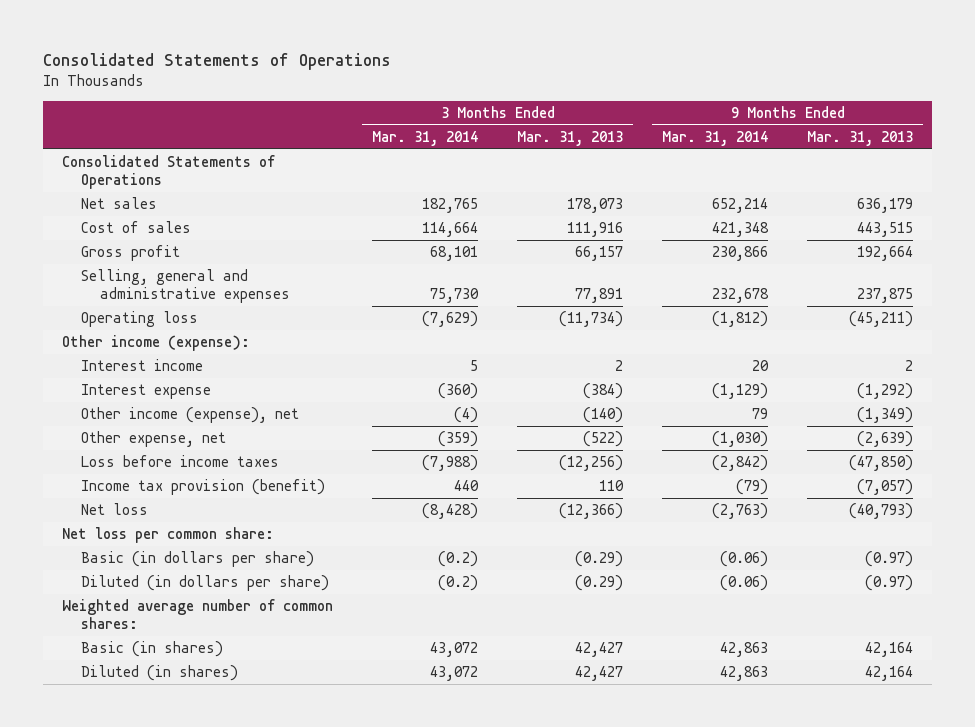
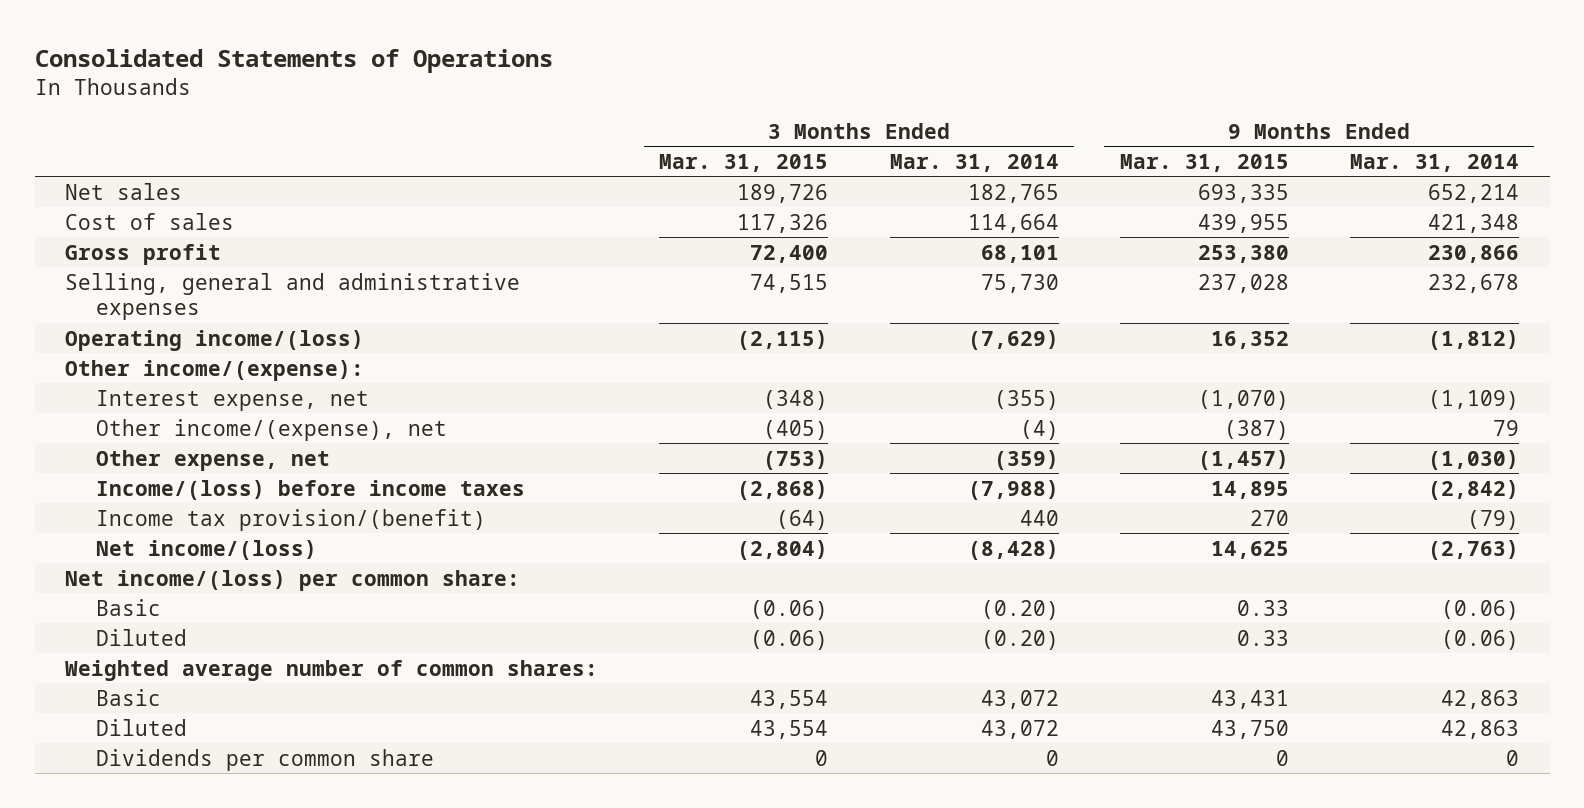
[517,130,624,146] Mar. 31, 2013 -> none
[807,130,914,146] Mar. 31, 2013 -> none
none -> [659,153,829,172] Mar. 31, 2015
none -> [1119,153,1289,172] Mar. 31, 2015
[62,155,276,189] Consolidated Statements of Operations -> none
[81,359,204,372] Interest income -> none
[81,311,199,328] Operating loss -> [65,329,365,351] Operating income/(loss)
[62,335,251,352] Other income (expense): -> [65,359,365,381] Other income/(expense):
[81,384,212,400] Interest expense -> [96,389,370,411] Interest expense, net
[438,383,479,400] (360) -> [993,389,1059,410] (355)
[712,383,769,400] (1,129) -> [1428,389,1520,410] (1,109)
[81,407,300,424] Other income (expense), net -> [96,418,448,441] Other income/(expense), net
[81,455,280,468] Loss before income taxes -> [96,479,526,500] Income/(loss) before income taxes
[81,479,326,496] Income tax provision (benefit) -> [96,508,487,531] Income tax provision/(benefit)
[81,503,149,516] Net loss -> [96,539,318,560] Net income/(loss)
[62,527,275,544] Net loss per common share: -> [65,569,521,591] Net income/(loss) per common share:
[81,551,315,568] Basic (in dollars per share) -> [96,598,162,616] Basic
[438,551,479,568] (0.2) -> [980,599,1059,620] (0.20)
[81,575,330,592] Diluted (in dollars per share) -> [96,628,188,646] Diluted
[438,575,479,592] (0.2) -> [980,629,1059,650] (0.20)
[81,641,224,658] Basic (in shares) -> [96,688,162,706] Basic
[81,665,239,682] Diluted (in shares) -> [96,718,188,736] Diluted
none -> [96,748,435,771] Dividends per common share

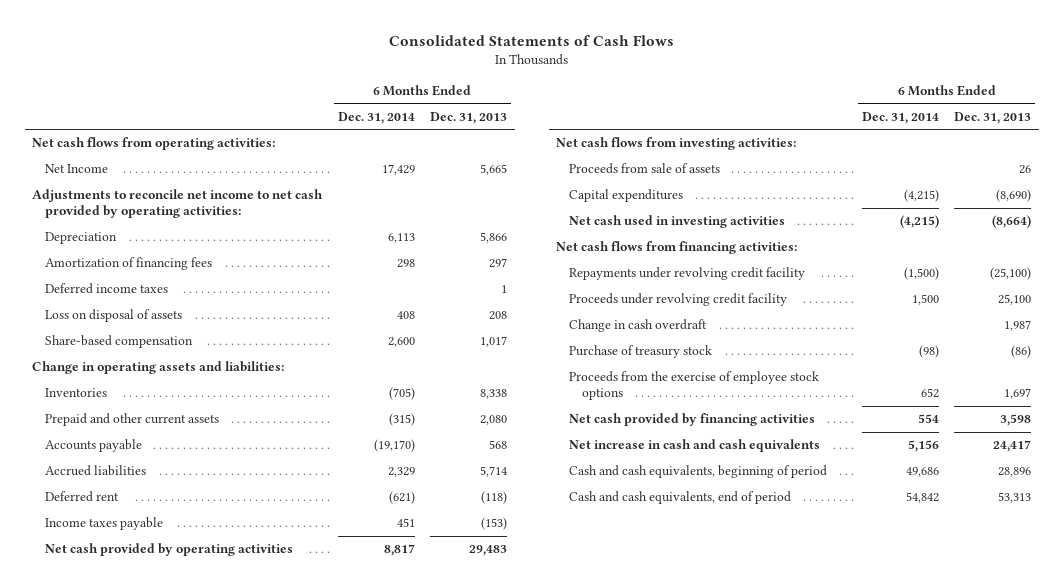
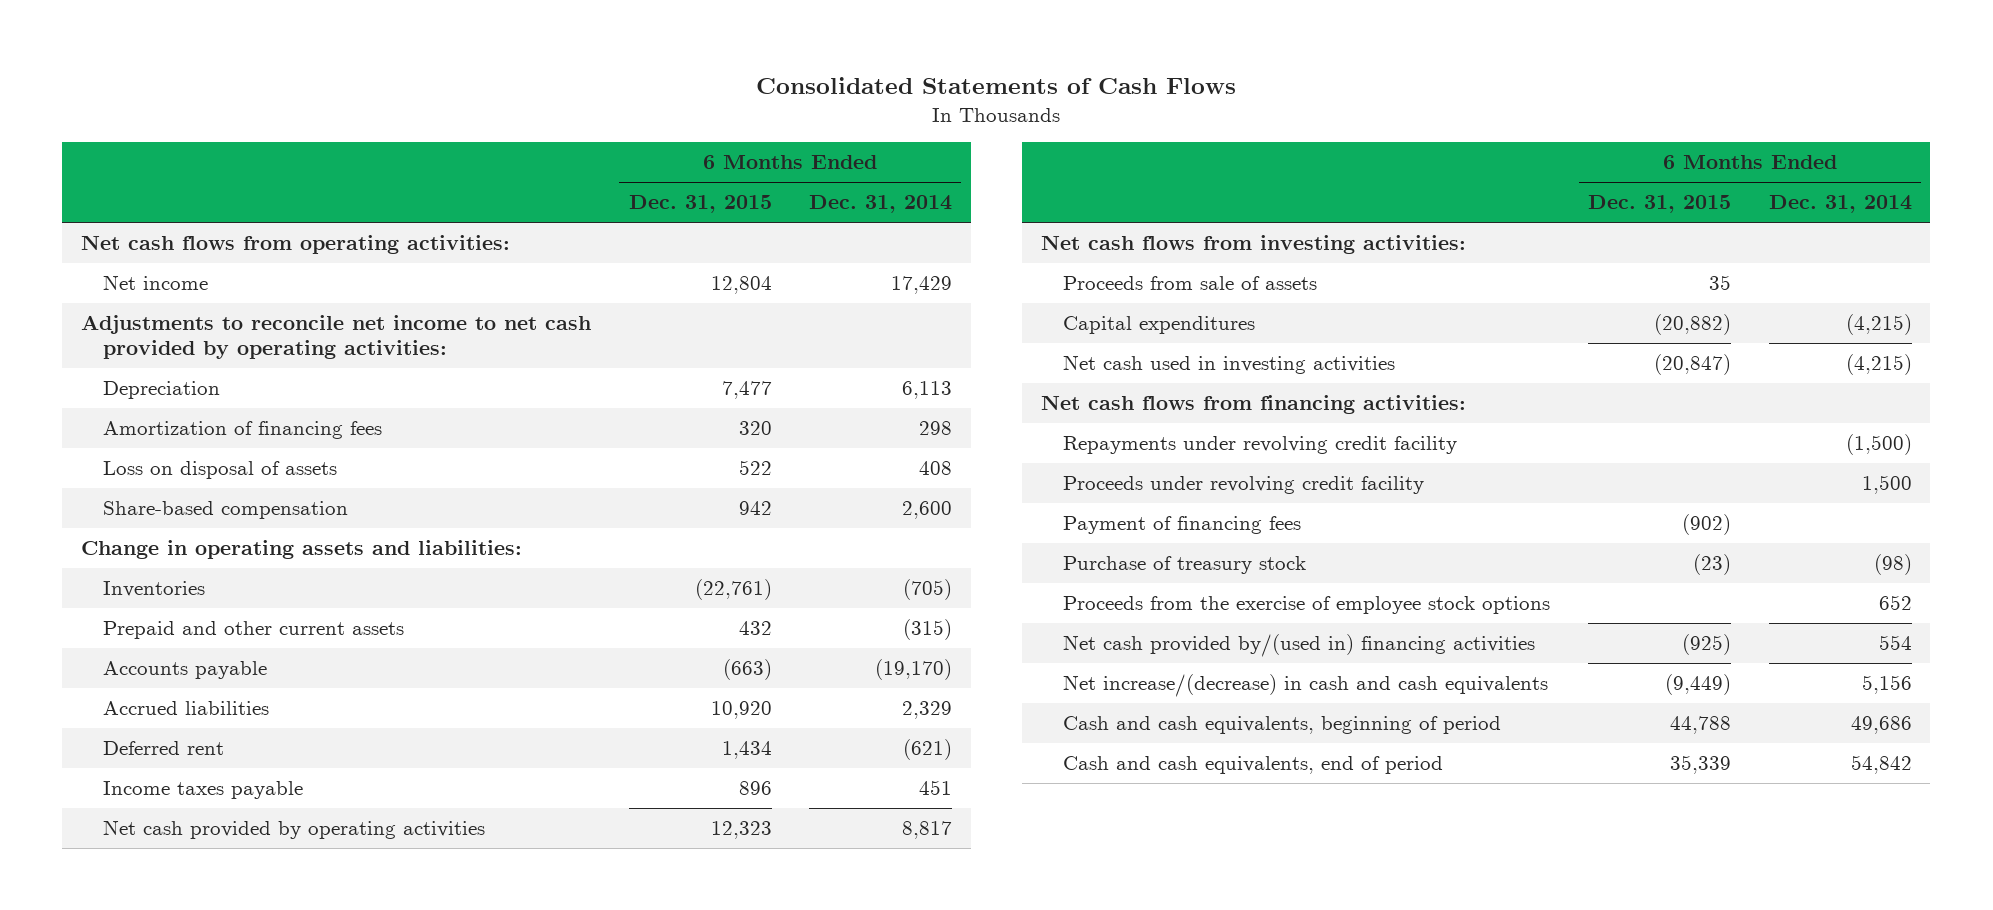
[430,111,508,124] Dec. 31, 2013 -> none
none -> [628,195,772,214] Dec. 31, 2015
[45,164,109,174] Net Income -> [103,275,209,291] Net income
[45,283,169,295] Deferred income taxes -> none
[569,319,708,333] Change in cash overdraft -> none
none -> [1062,516,1301,535] Payment of financing fees
[569,413,816,427] Net cash provided by financing activities -> [1062,634,1535,658] Net cash provided by/(used in) financing activities
[569,439,821,453] Net increase in cash and cash equivalents -> [1062,674,1548,698] Net increase/(decrease) in cash and cash equivalents

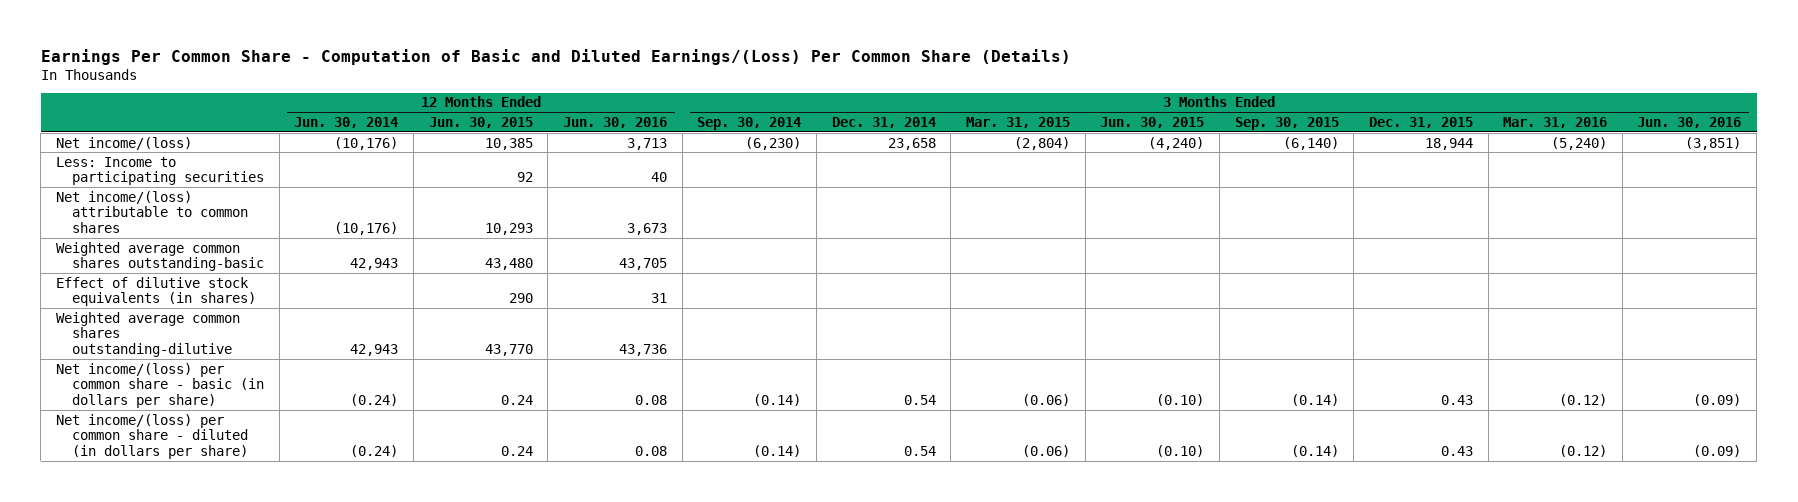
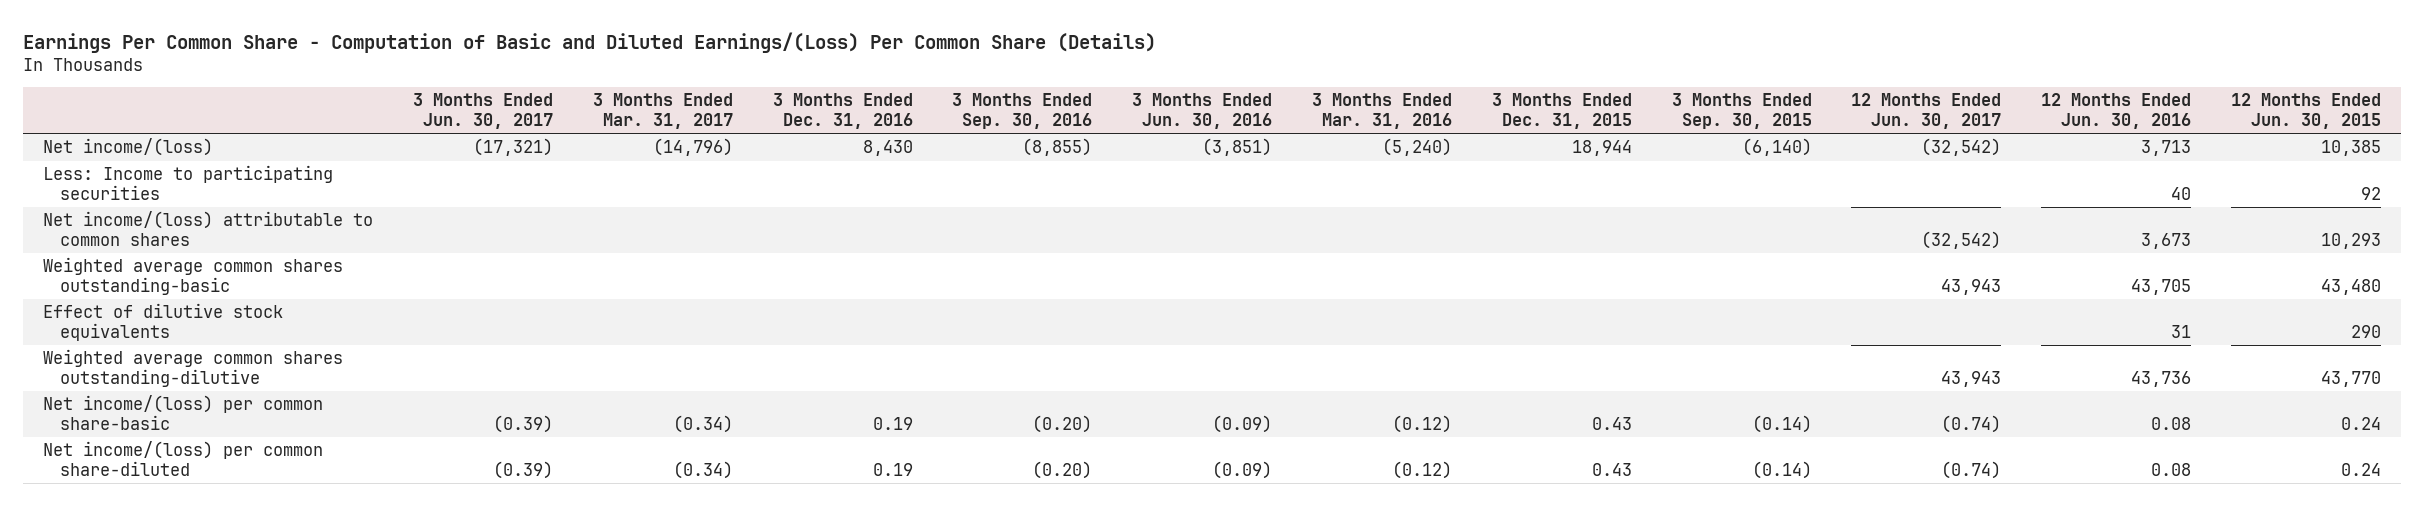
[294,116,399,128] Jun. 30, 2014 -> none
[697,116,802,130] Sep. 30, 2014 -> none
[831,116,936,128] Dec. 31, 2014 -> none
[965,116,1070,128] Mar. 31, 2015 -> none
[1100,116,1205,128] Jun. 30, 2015 -> none
none -> [413,93,554,129] 3 Months Ended Jun. 30, 2017
none -> [592,93,733,129] 3 Months Ended Mar. 31, 2017
none -> [772,93,913,129] 3 Months Ended Dec. 31, 2016
none -> [952,93,1093,129] 3 Months Ended Sep. 30, 2016
none -> [1851,93,2002,129] 12 Months Ended Jun. 30, 2017
[56,276,257,307] Effect of dilutive stock equivalents (in shares) -> [43,303,284,341] Effect of dilutive stock equivalents
[56,362,265,409] Net income/(loss) per common share - basic (in dollars per share) -> [43,395,324,430] Net income/(loss) per common share-basic
[56,413,249,460] Net income/(loss) per common share - diluted (in dollars per share) -> [43,441,324,476] Net income/(loss) per common share-diluted

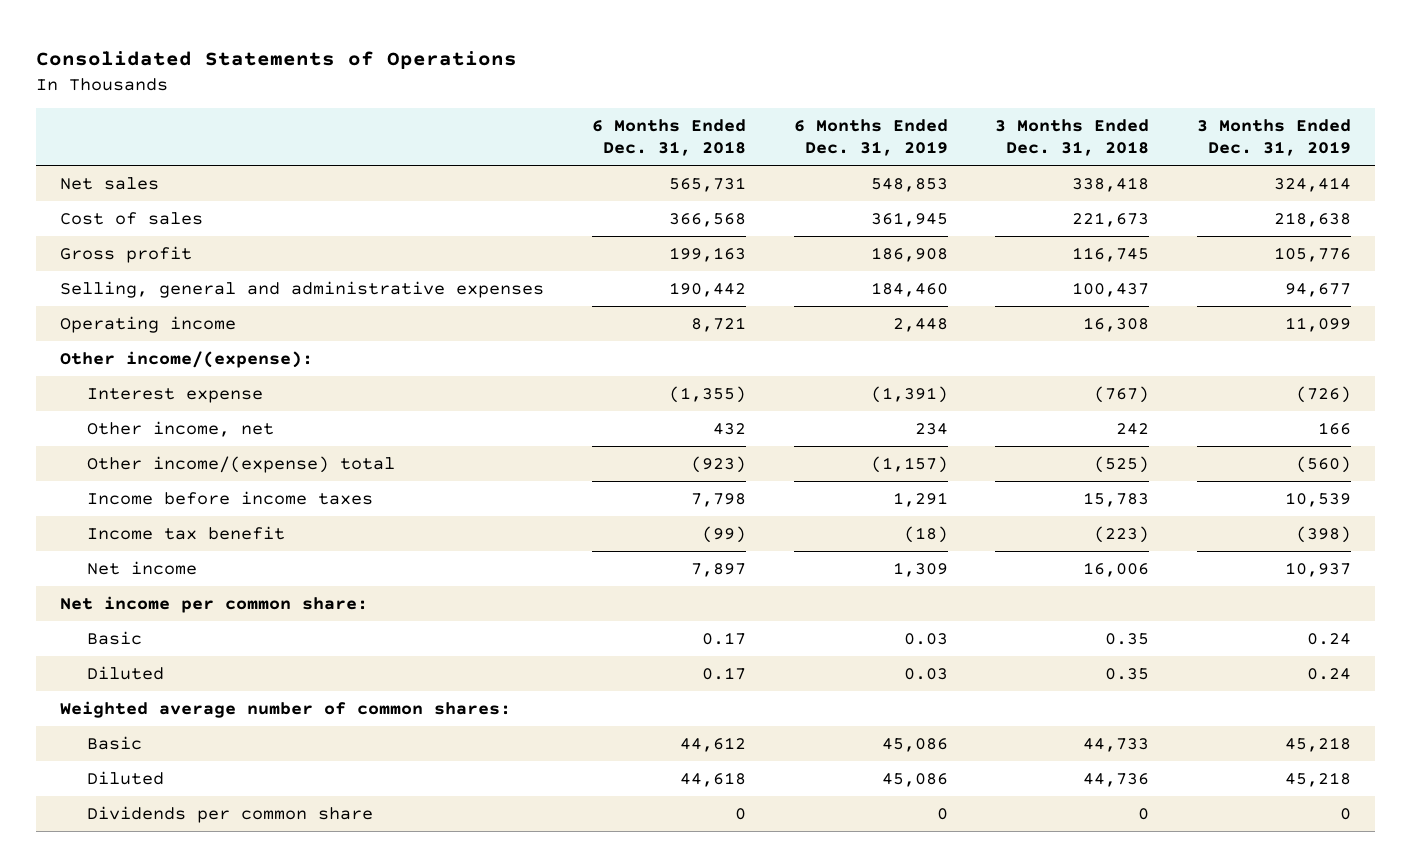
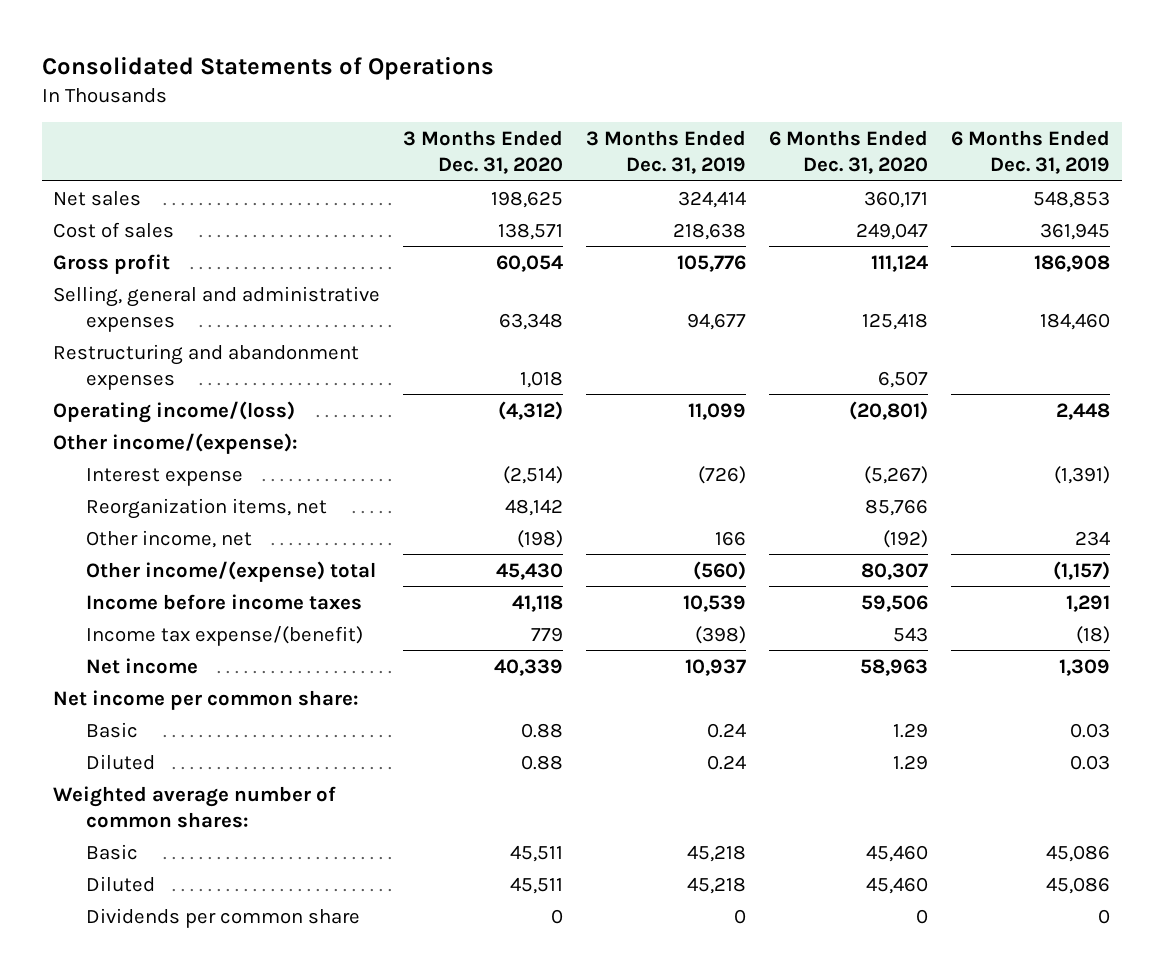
[591,119,746,157] 6 Months Ended Dec. 31, 2018 -> none
[995,119,1150,157] 3 Months Ended Dec. 31, 2018 -> none
none -> [403,130,564,175] 3 Months Ended Dec. 31, 2020
none -> [769,130,929,175] 6 Months Ended Dec. 31, 2020
none -> [53,343,360,390] Restructuring and abandonment expenses
[60,316,237,334] Operating income -> [53,400,296,423] Operating income/(loss)
none -> [85,497,327,519] Reorganization items, net
[87,526,286,541] Income tax benefit -> [85,625,363,646] Income tax expense/(benefit)

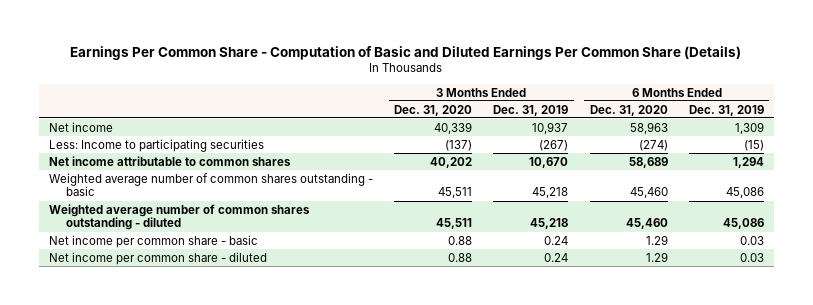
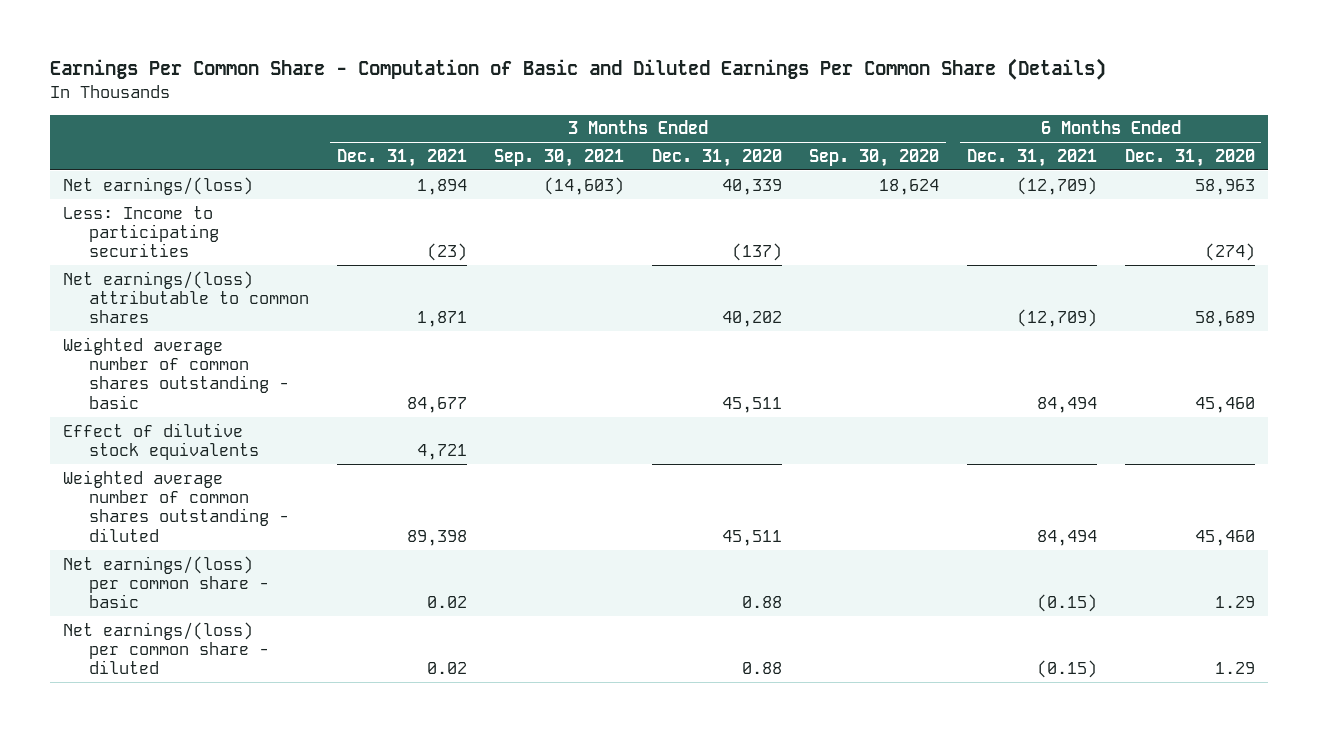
[493,104,569,116] Dec. 31, 2019 -> none
[688,104,764,116] Dec. 31, 2019 -> none
none -> [336,148,467,167] Dec. 31, 2021
none -> [494,148,625,167] Sep. 30, 2021
none -> [809,148,940,167] Sep. 30, 2020
none -> [966,148,1097,167] Dec. 31, 2021
[49,121,114,132] Net income -> [63,176,254,195] Net earnings/(loss)
[49,155,292,166] Net income attributable to common shares -> [63,270,310,324] Net earnings/(loss) attributable to common shares
none -> [63,422,260,460] Effect of dilutive stock equivalents
[49,234,259,248] Net income per common share - basic -> [63,555,270,609] Net earnings/(loss) per common share - basic
[49,251,268,265] Net income per common share - diluted -> [63,621,270,675] Net earnings/(loss) per common share - diluted

